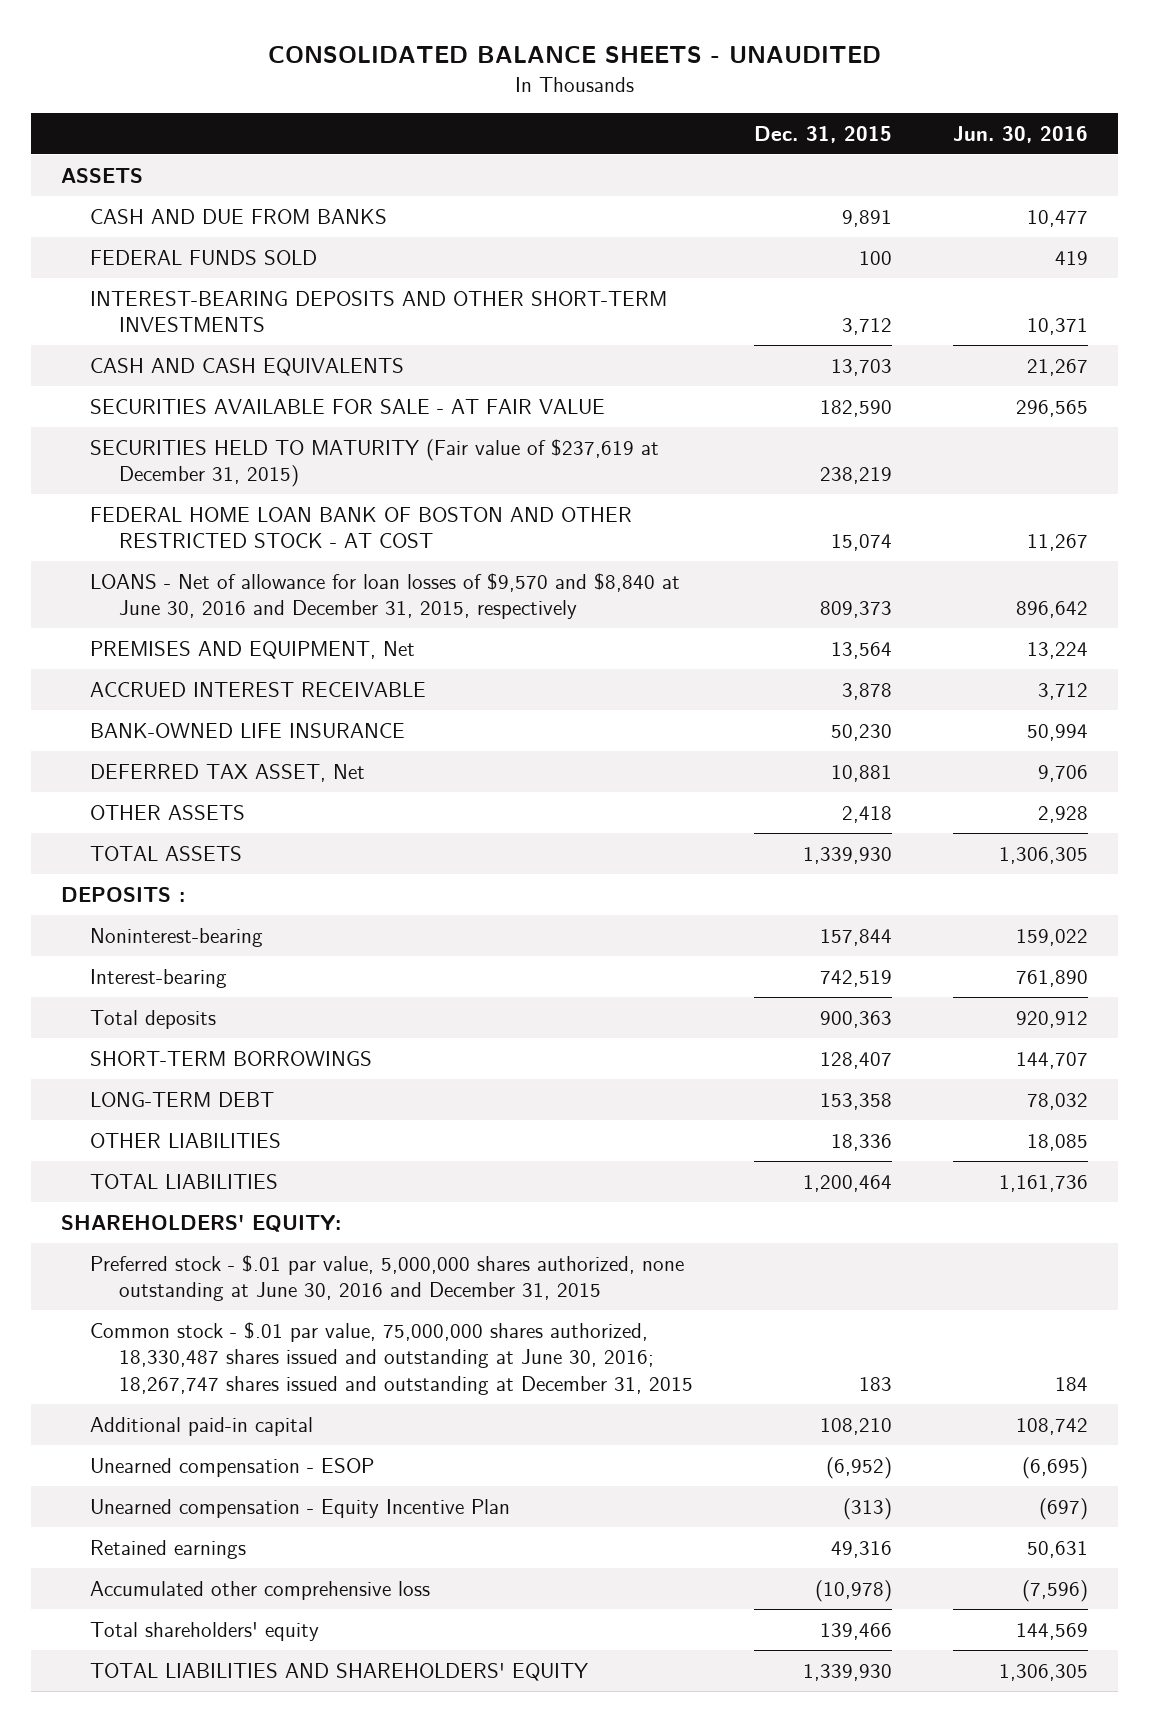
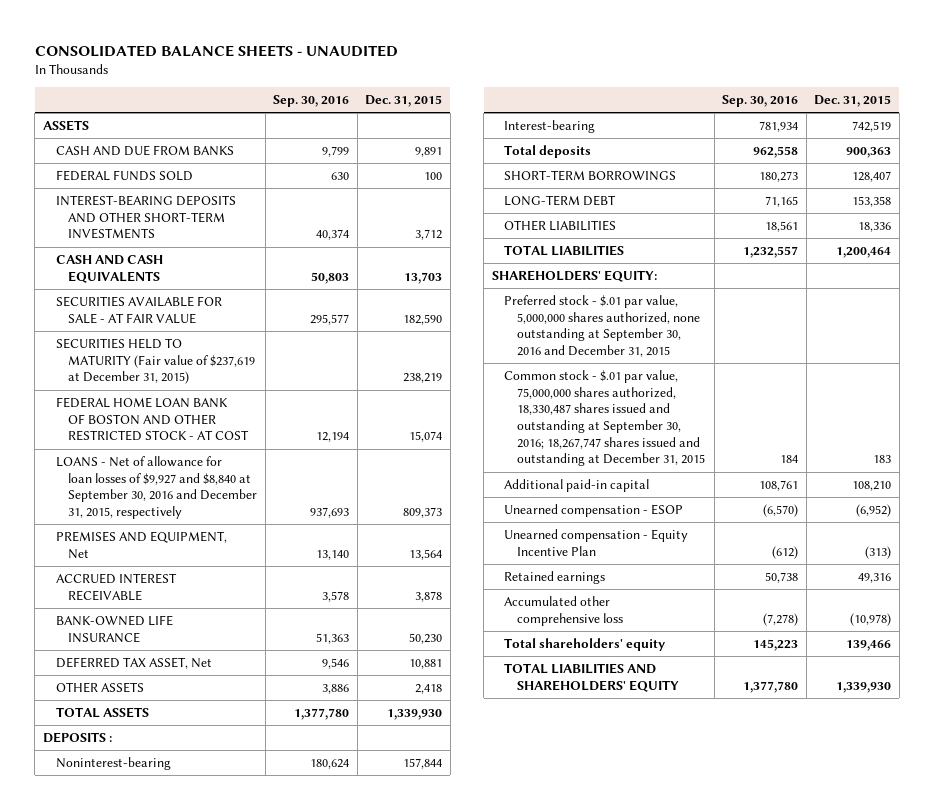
[952,125,1088,143] Jun. 30, 2016 -> none
none -> [273,95,350,108] Sep. 30, 2016
[90,572,681,620] LOANS - Net of allowance for loan losses of $9,570 and $8,840 at June 30, 2016 and December 31, 2015, respectively -> [55,456,258,520] LOANS - Net of allowance for loan losses of $9,927 and $8,840 at September 30, 2016 and December 31, 2015, respectively
[90,1254,685,1302] Preferred stock - $.01 par value, 5,000,000 shares authorized, none outstanding at June 30, 2016 and December 31, 2015 -> [504,295,701,358] Preferred stock - $.01 par value, 5,000,000 shares authorized, none outstanding at September 30, 2016 and December 31, 2015
[90,1321,694,1395] Common stock - $.01 par value, 75,000,000 shares authorized, 18,330,487 shares issued and outstanding at June 30, 2016; 18,267,747 shares issued and outstanding at December 31, 2015 -> [504,370,706,467] Common stock - $.01 par value, 75,000,000 shares authorized, 18,330,487 shares issued and outstanding at September 30, 2016; 18,267,747 shares issued and outstanding at December 31, 2015

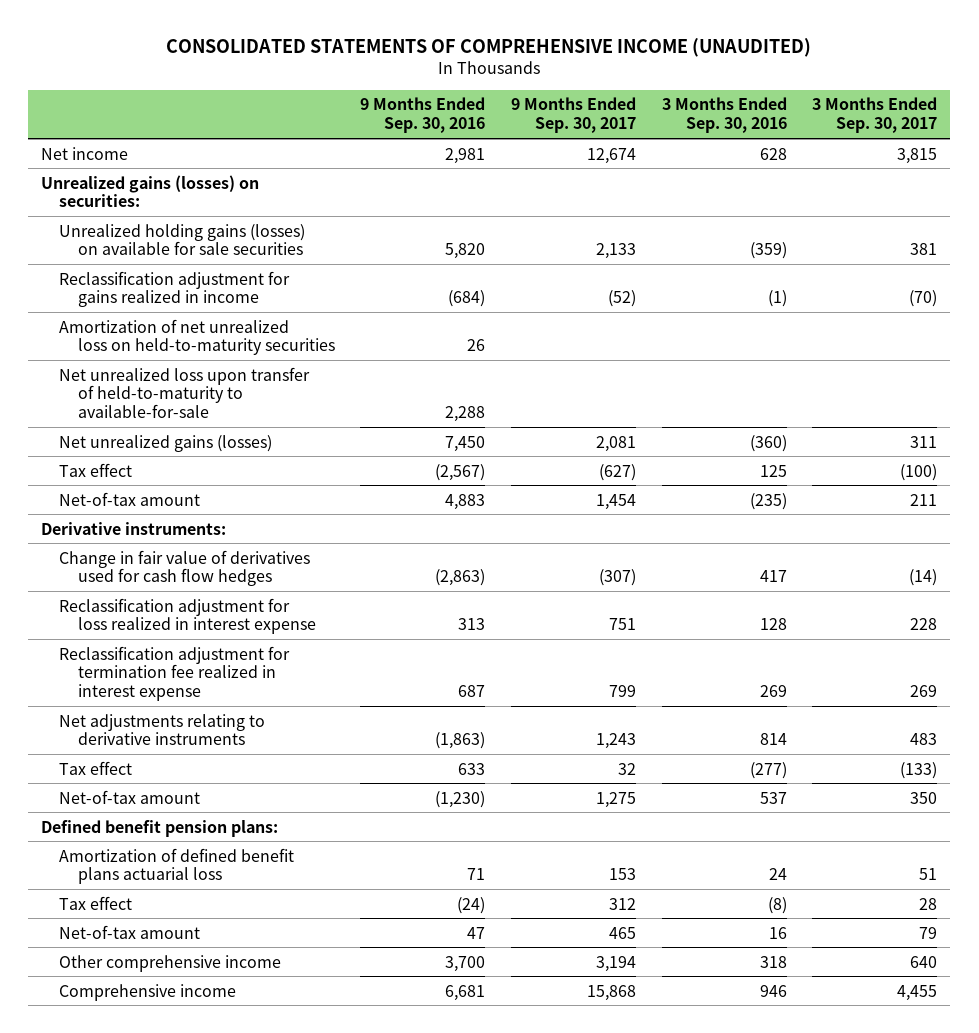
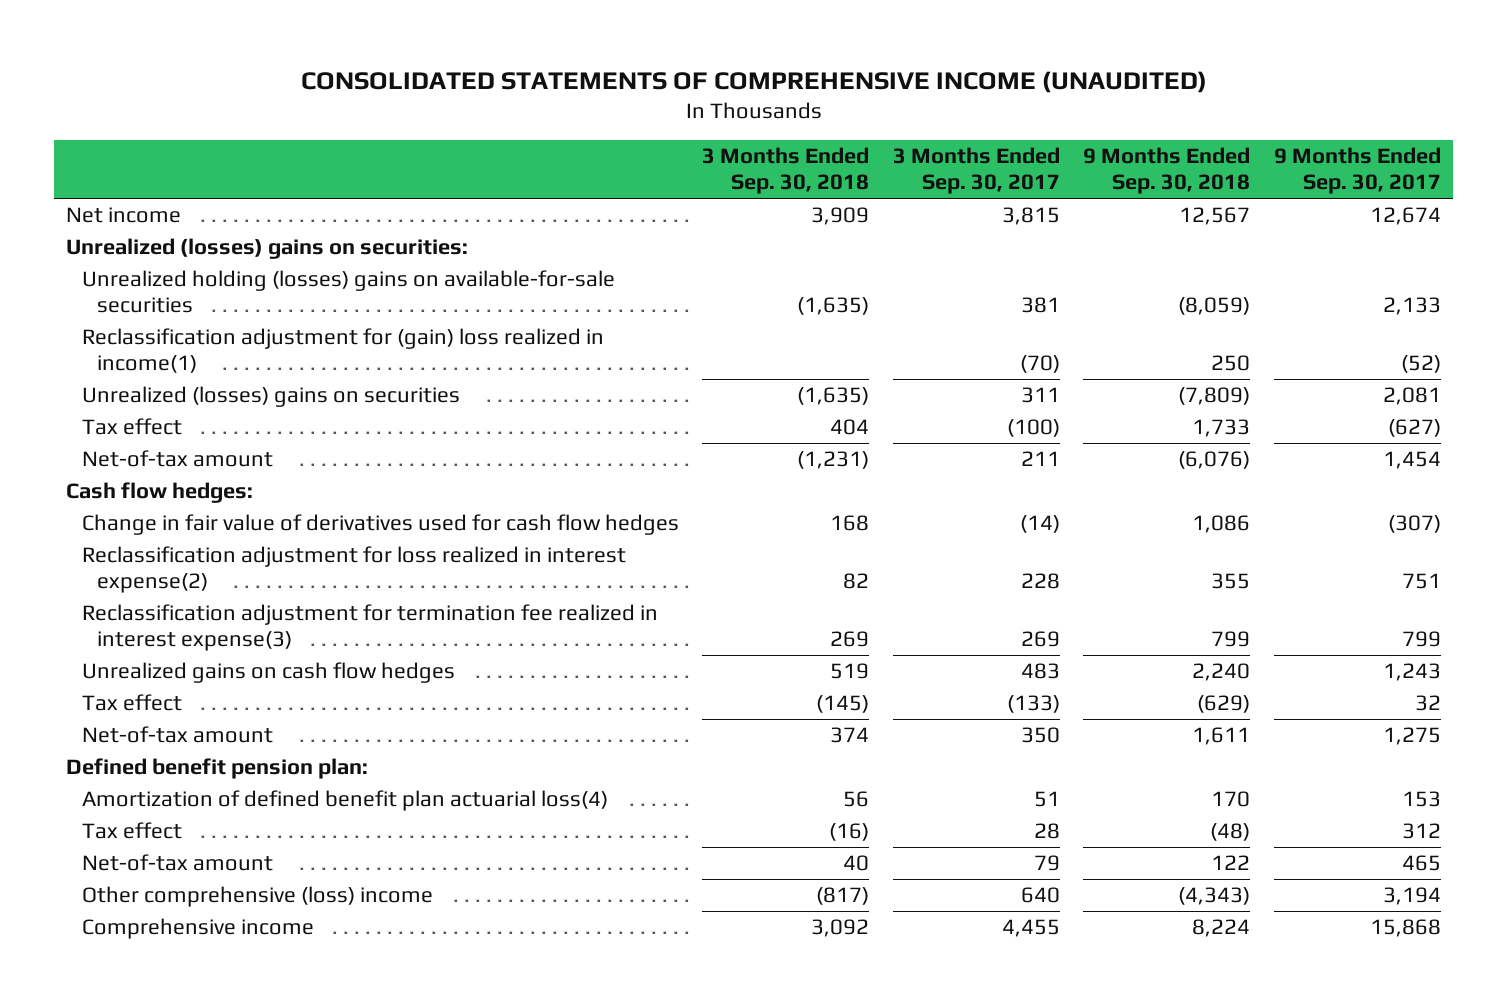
[360,97,486,134] 9 Months Ended Sep. 30, 2016 -> none
[661,97,787,134] 3 Months Ended Sep. 30, 2016 -> none
none -> [702,147,870,195] 3 Months Ended Sep. 30, 2018
none -> [1083,147,1251,195] 9 Months Ended Sep. 30, 2018
[59,318,335,356] Amortization of net unrealized loss on held-to-maturity securities -> none
[59,366,311,418] Net unrealized loss upon transfer of held-to-maturity to available-for-sale -> none
[41,174,260,208] Unrealized gains (losses) on securities: -> [66,238,469,260] Unrealized (losses) gains on securities:
[59,223,306,256] Unrealized holding gains (losses) on available for sale securities -> [81,270,615,313] Unrealized holding (losses) gains on available-for-sale securities
[59,270,291,308] Reclassification adjustment for gains realized in income -> [81,328,604,373] Reclassification adjustment for (gain) loss realized in income(1)
[59,434,273,452] Net unrealized gains (losses) -> [81,386,460,408] Unrealized (losses) gains on securities
[41,521,227,535] Derivative instruments: -> [66,482,254,504] Cash flow hedges:
[59,597,316,635] Reclassification adjustment for loss realized in interest expense -> [81,546,626,593] Reclassification adjustment for loss realized in interest expense(2)
[59,645,291,701] Reclassification adjustment for termination fee realized in interest expense -> [81,604,658,651] Reclassification adjustment for termination fee realized in interest expense(3)
[59,713,266,746] Net adjustments relating to derivative instruments -> [81,662,455,684] Unrealized gains on cash flow hedges
[41,819,279,837] Defined benefit pension plans: -> [66,758,369,780] Defined benefit pension plan:
[59,847,295,885] Amortization of defined benefit plans actuarial loss -> [81,790,608,812] Amortization of defined benefit plan actuarial loss(4)
[59,954,282,972] Other comprehensive income -> [81,886,433,908] Other comprehensive (loss) income

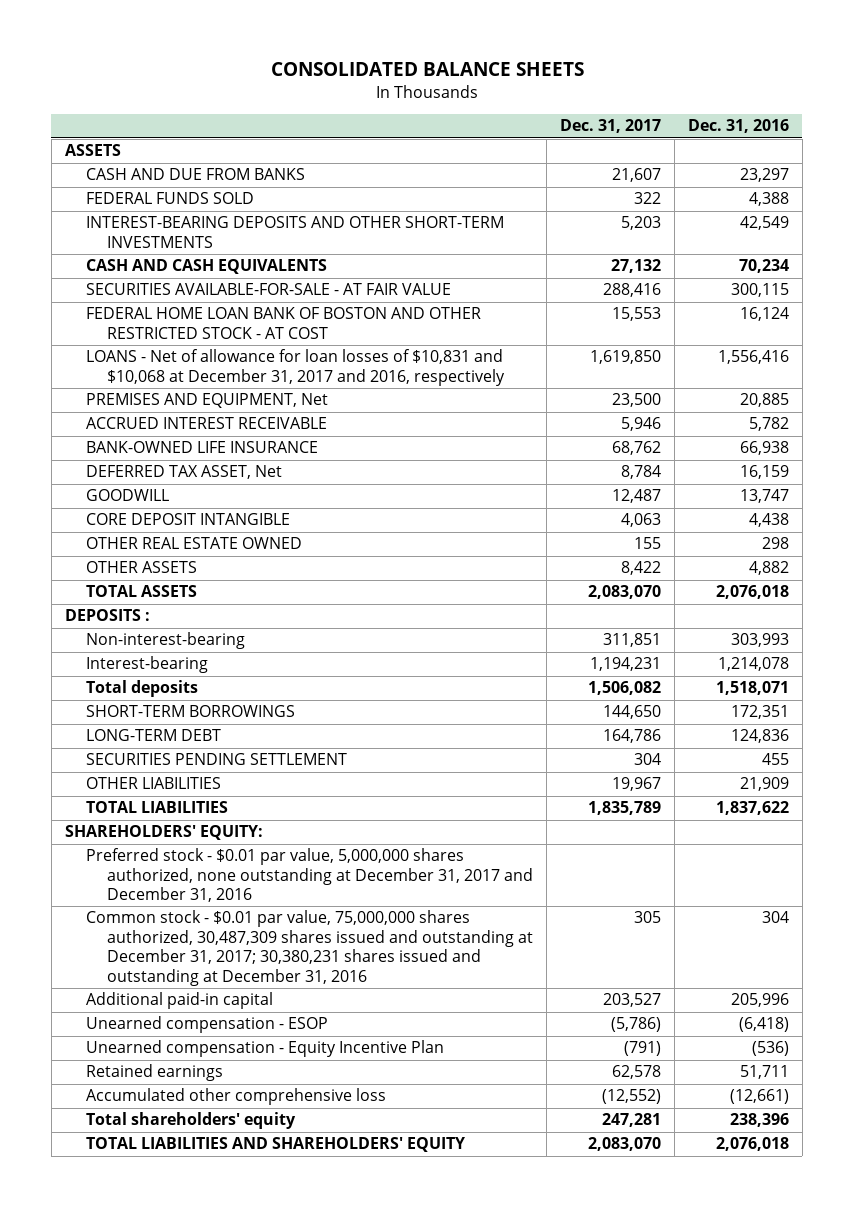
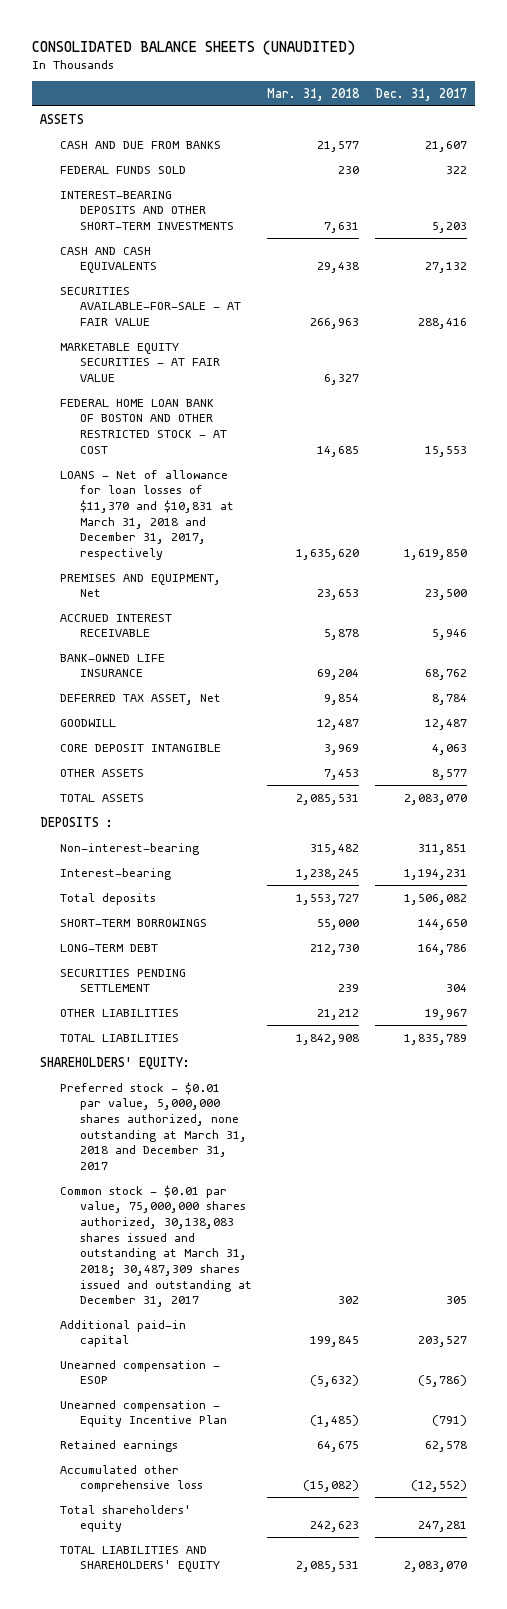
[270,62,584,77] CONSOLIDATED BALANCE SHEETS -> [32,39,356,55] CONSOLIDATED BALANCE SHEETS (UNAUDITED)
[687,119,789,134] Dec. 31, 2016 -> none
none -> [267,87,361,101] Mar. 31, 2018
none -> [59,342,220,383] MARKETABLE EQUITY SECURITIES - AT FAIR VALUE
[86,349,506,386] LOANS - Net of allowance for loan losses of $10,831 and $10,068 at December 31, 2017 and 2016, respectively -> [59,469,234,561] LOANS - Net of allowance for loan losses of $11,370 and $10,831 at March 31, 2018 and December 31, 2017, respectively
[86,537,303,550] OTHER REAL ESTATE OWNED -> none
[621,561,662,576] 8,422 -> [431,768,467,780] 8,577
[86,848,534,903] Preferred stock - $0.01 par value, 5,000,000 shares authorized, none outstanding at December 31, 2017 and December 31, 2016 -> [59,1081,247,1171] Preferred stock - $0.01 par value, 5,000,000 shares authorized, none outstanding at March 31, 2018 and December 31, 2017
[86,910,534,986] Common stock - $0.01 par value, 75,000,000 shares authorized, 30,487,309 shares issued and outstanding at December 31, 2017; 30,380,231 shares issued and outstanding at December 31, 2016 -> [59,1184,252,1308] Common stock - $0.01 par value, 75,000,000 shares authorized, 30,138,083 shares issued and outstanding at March 31, 2018; 30,487,309 shares issued and outstanding at December 31, 2017

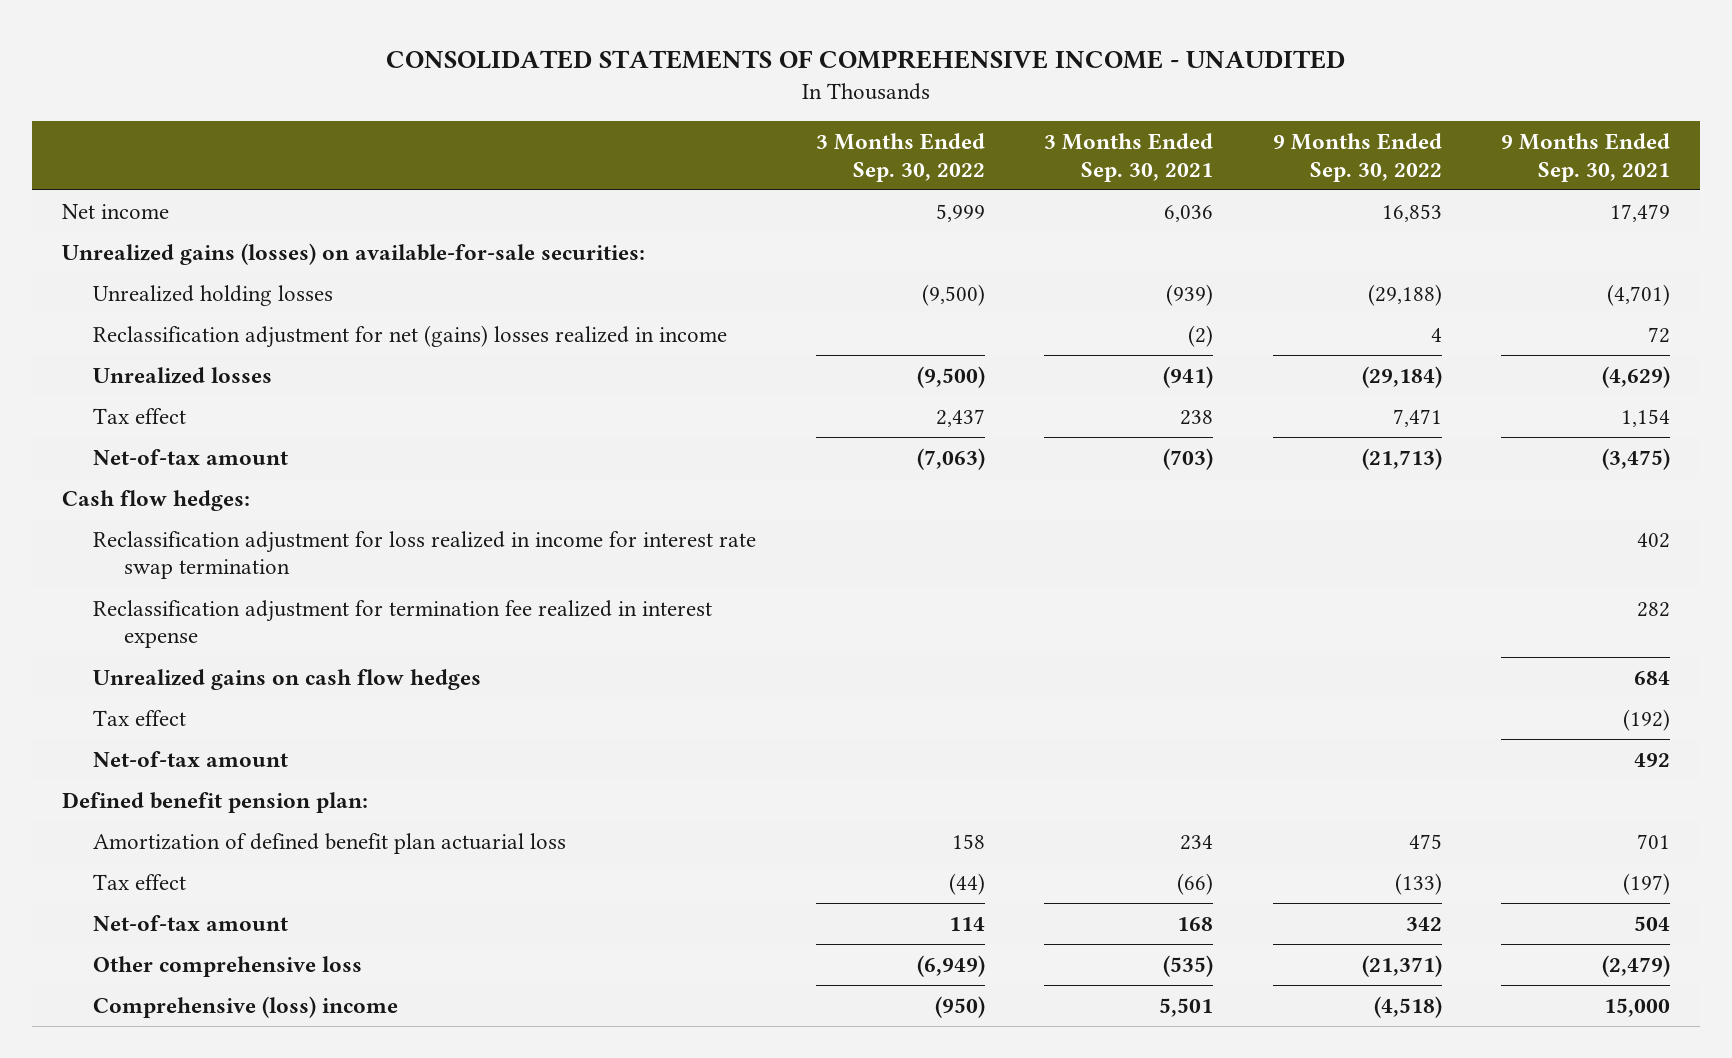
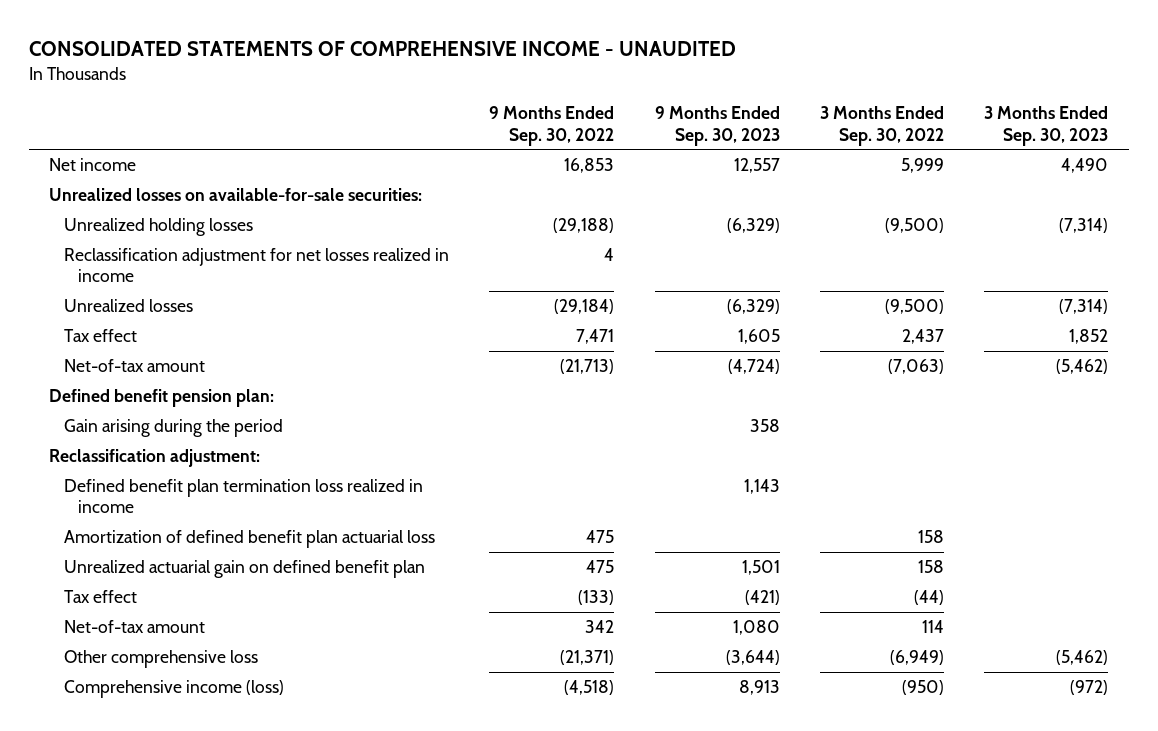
[1044,133,1214,182] 3 Months Ended Sep. 30, 2021 -> none
[1501,133,1671,182] 9 Months Ended Sep. 30, 2021 -> none
none -> [654,106,780,146] 9 Months Ended Sep. 30, 2023
none -> [984,106,1109,146] 3 Months Ended Sep. 30, 2023
[62,242,646,265] Unrealized gains (losses) on available-for-sale securities: -> [49,188,423,202] Unrealized losses on available-for-sale securities:
[93,324,728,348] Reclassification adjustment for net (gains) losses realized in income -> [63,248,449,283] Reclassification adjustment for net losses realized in income
[62,489,251,511] Cash flow hedges: -> none
[93,530,757,580] Reclassification adjustment for loss realized in income for interest rate swap termination -> none
[93,599,713,649] Reclassification adjustment for termination fee realized in interest expense -> none
[93,668,482,690] Unrealized gains on cash flow hedges -> none
[93,709,187,726] Tax effect -> none
[93,750,289,767] Net-of-tax amount -> none
none -> [63,419,283,438] Gain arising during the period
none -> [49,449,261,468] Reclassification adjustment:
none -> [63,479,423,514] Defined benefit plan termination loss realized in income
none -> [63,560,425,579] Unrealized actuarial gain on defined benefit plan
[93,995,399,1018] Comprehensive (loss) income -> [63,680,284,699] Comprehensive income (loss)

